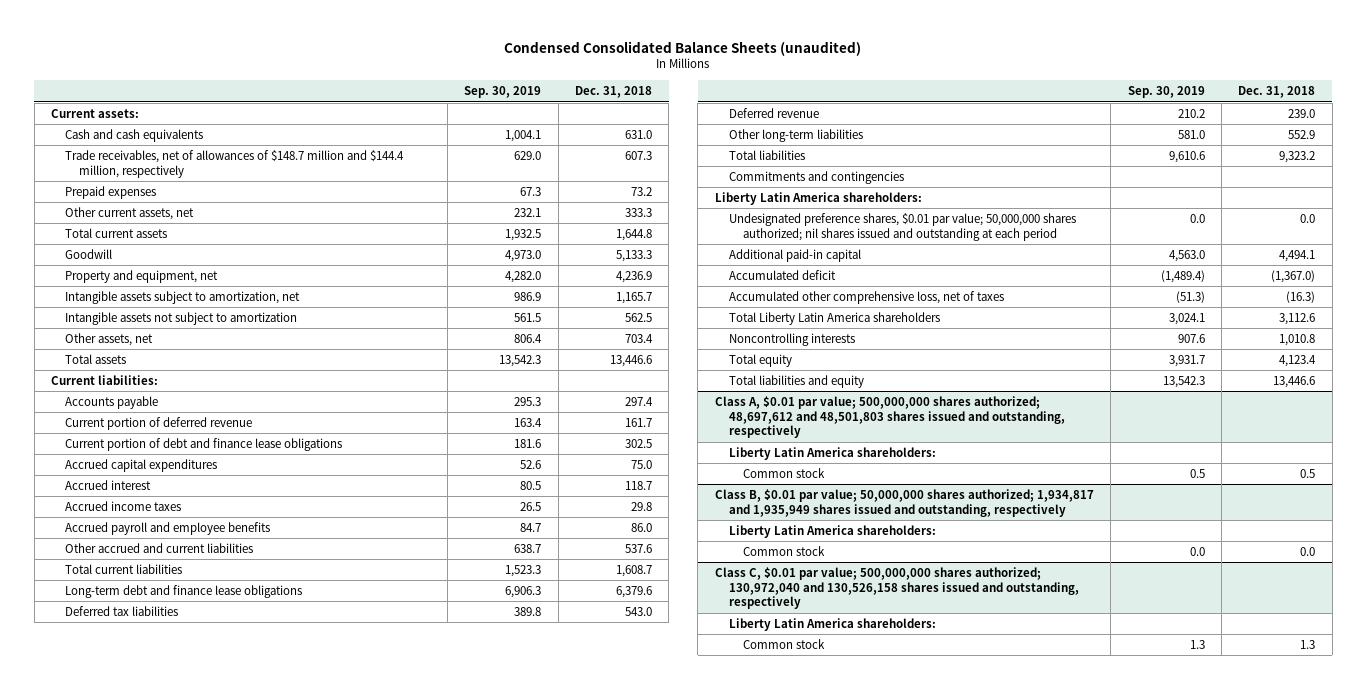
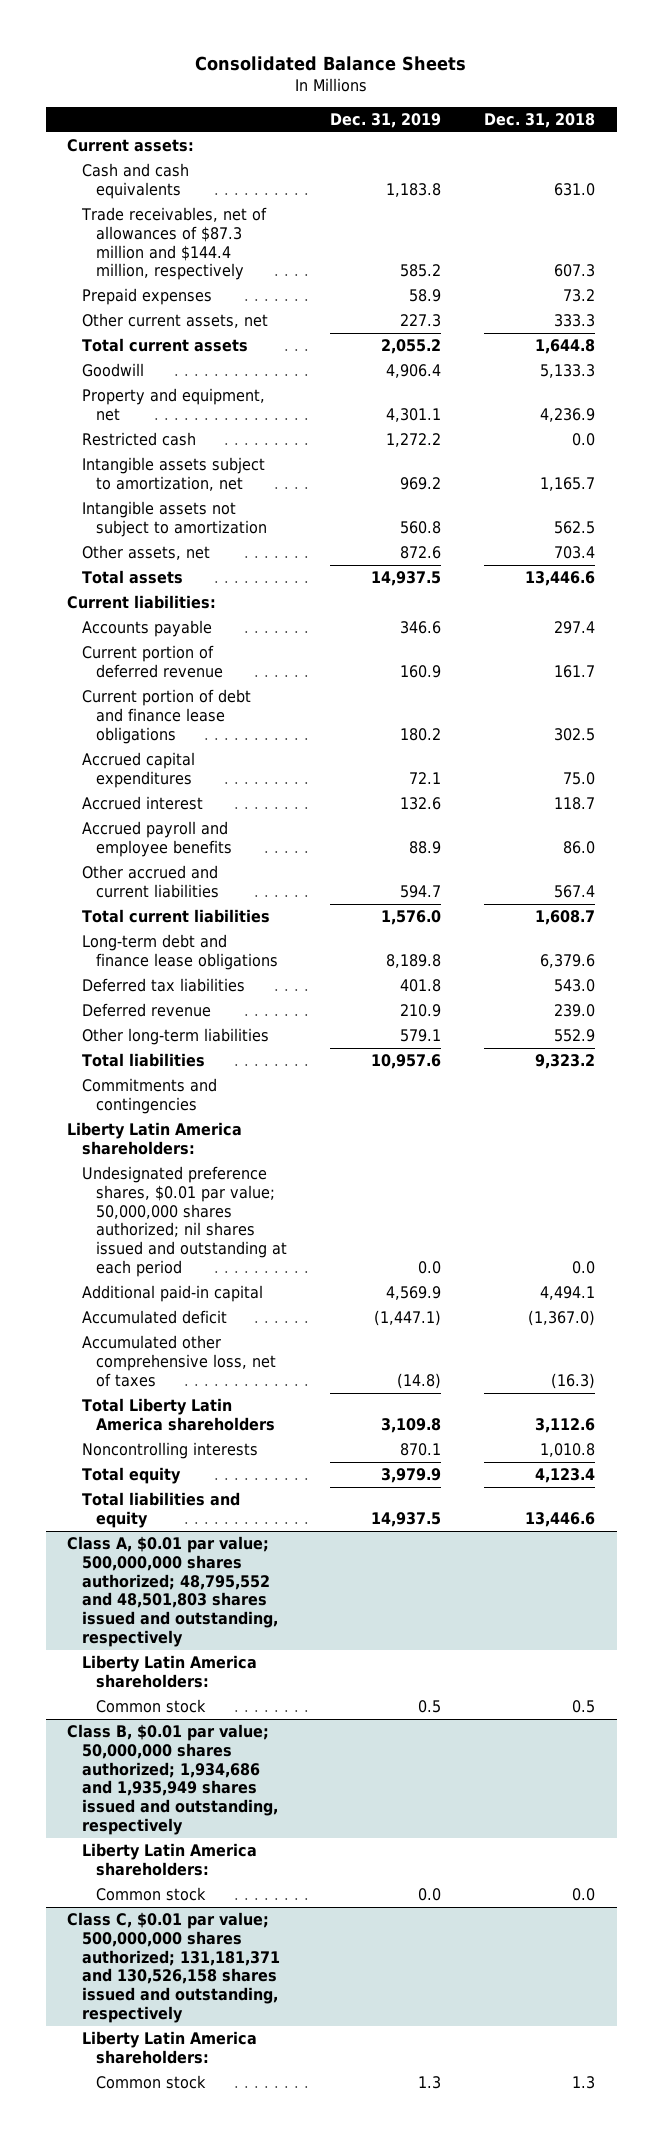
[504,40,862,56] Condensed Consolidated Balance Sheets (unaudited) -> [195,56,467,72] Consolidated Balance Sheets
[464,86,542,99] Sep. 30, 2019 -> none
none -> [330,112,442,128] Dec. 31, 2019
[65,150,405,178] Trade receivables, net of allowances of $148.7 million and $144.4 million, respectively -> [80,207,267,281] Trade receivables, net of allowances of $87.3 million and $144.4 million, respectively
none -> [81,432,196,447] Restricted cash
[65,501,182,512] Accrued income taxes -> none
[624,544,652,554] 537.6 -> [554,884,596,898] 567.4
[714,396,1065,439] Class A, $0.01 par value; 500,000,000 shares authorized; 48,697,612 and 48,501,803 shares issued and outstanding, respectively -> [67,1536,278,1647] Class A, $0.01 par value; 500,000,000 shares authorized; 48,795,552 and 48,501,803 shares issued and outstanding, respectively
[714,489,1094,517] Class B, $0.01 par value; 50,000,000 shares authorized; 1,934,817 and 1,935,949 shares issued and outstanding, respectively -> [67,1724,278,1835] Class B, $0.01 par value; 50,000,000 shares authorized; 1,934,686 and 1,935,949 shares issued and outstanding, respectively
[714,567,1079,610] Class C, $0.01 par value; 500,000,000 shares authorized; 130,972,040 and 130,526,158 shares issued and outstanding, respectively -> [67,1912,280,2023] Class C, $0.01 par value; 500,000,000 shares authorized; 131,181,371 and 130,526,158 shares issued and outstanding, respectively

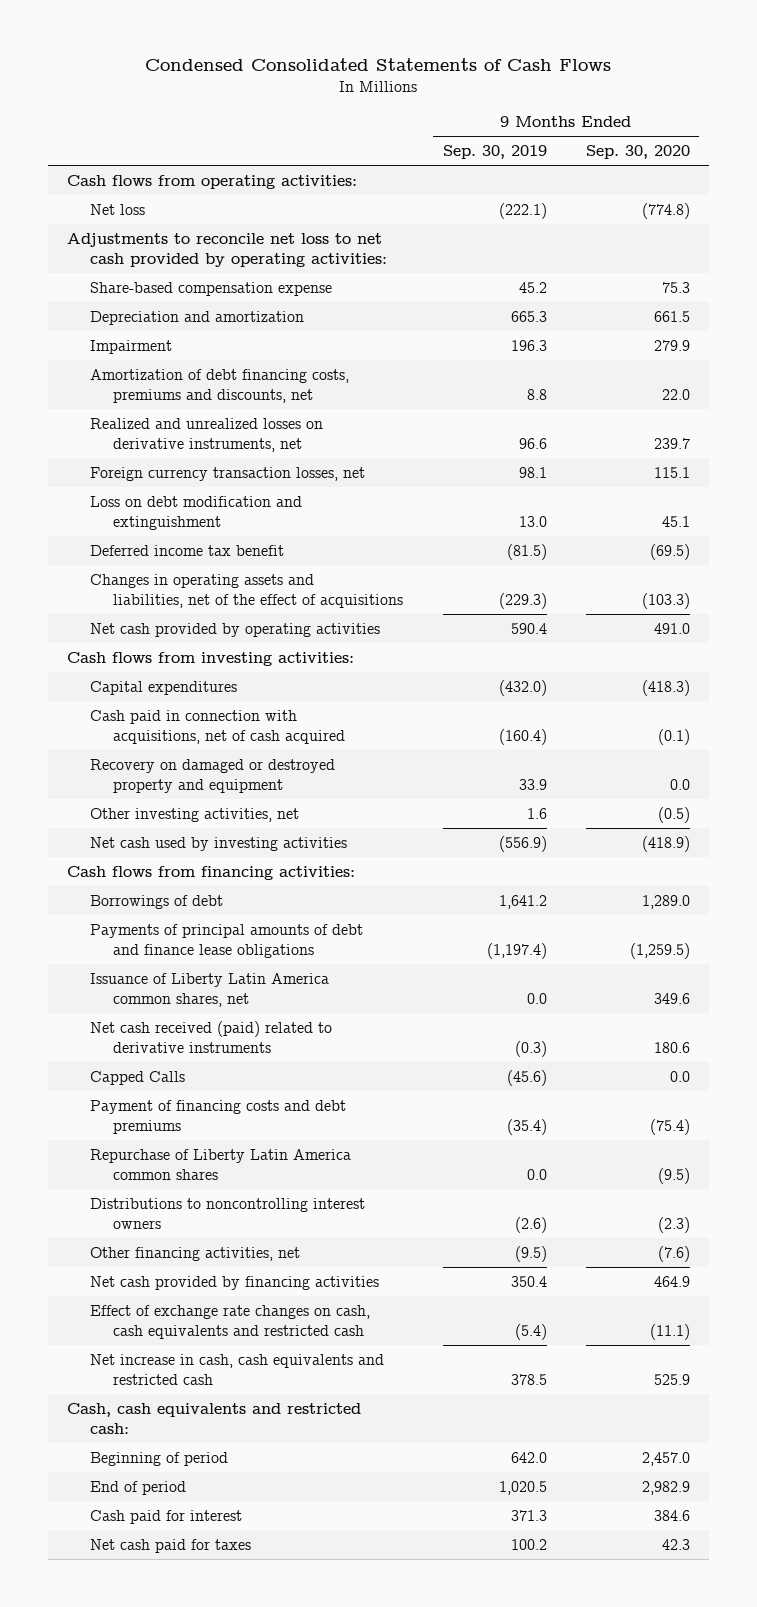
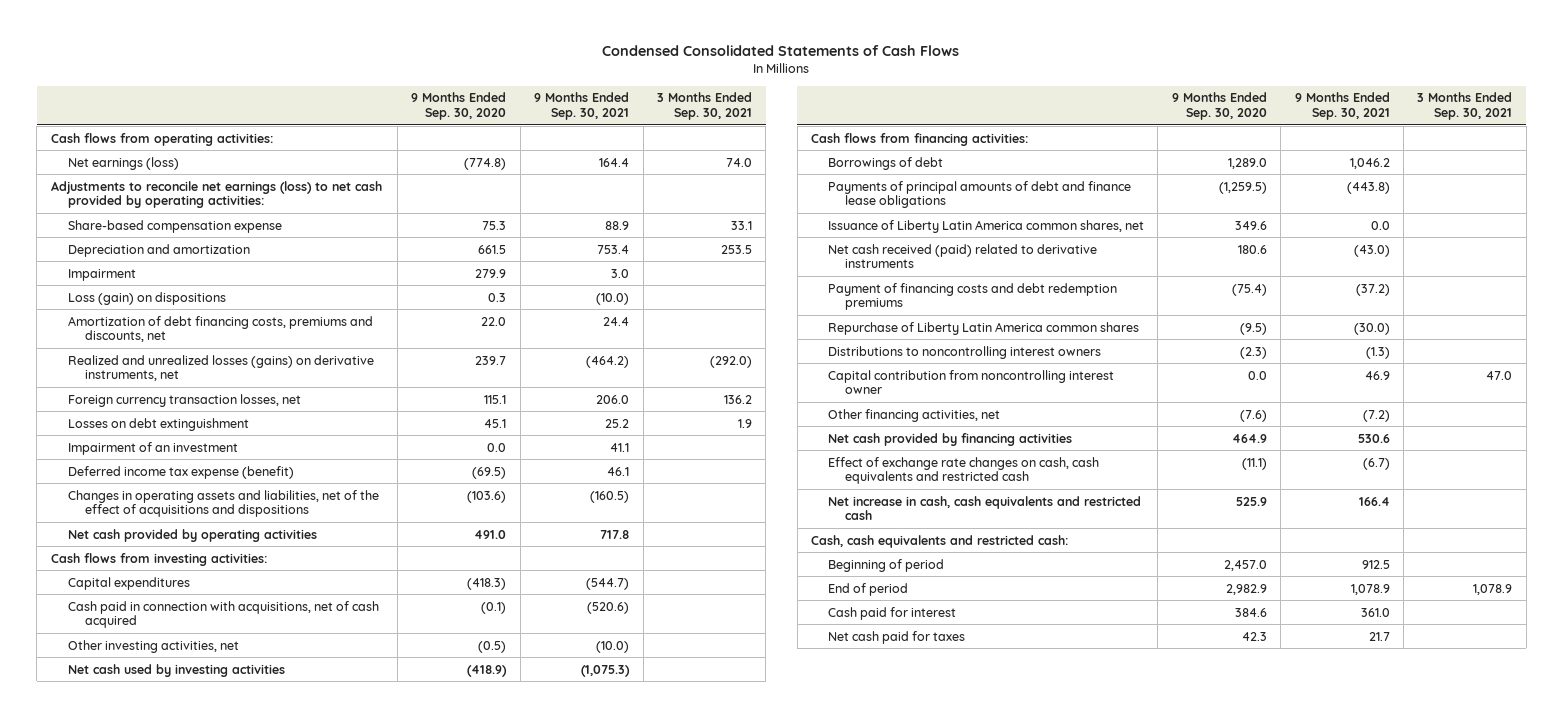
[442,145,547,160] Sep. 30, 2019 -> none
none -> [534,92,630,120] 9 Months Ended Sep. 30, 2021
none -> [656,92,752,120] 3 Months Ended Sep. 30, 2021
[90,203,146,215] Net loss -> [67,156,179,170] Net earnings (loss)
[67,232,388,267] Adjustments to reconcile net loss to net cash provided by operating activities: -> [50,180,382,209] Adjustments to reconcile net earnings (loss) to net cash provided by operating activities:
none -> [67,291,226,305] Loss (gain) on dispositions
[90,417,324,452] Realized and unrealized losses on derivative instruments, net -> [67,354,374,382] Realized and unrealized losses (gains) on derivative instruments, net
[90,495,303,530] Loss on debt modification and extinguishment -> [67,417,249,431] Losses on debt extinguishment
none -> [67,441,238,455] Impairment of an investment
[90,544,285,556] Deferred income tax benefit -> [67,465,294,479] Deferred income tax expense (benefit)
[90,573,404,608] Changes in operating assets and liabilities, net of the effect of acquisitions -> [67,489,379,518] Changes in operating assets and liabilities, net of the effect of acquisitions and dispositions
[641,592,690,609] (103.3) -> [467,490,507,503] (103.6)
[90,758,336,793] Recovery on damaged or destroyed property and equipment -> none
[90,1070,186,1085] Capped Calls -> none
[90,1099,347,1134] Payment of financing costs and debt premiums -> [828,282,1118,311] Payment of financing costs and debt redemption premiums
none -> [828,369,1115,395] Capital contribution from noncontrolling interest owner

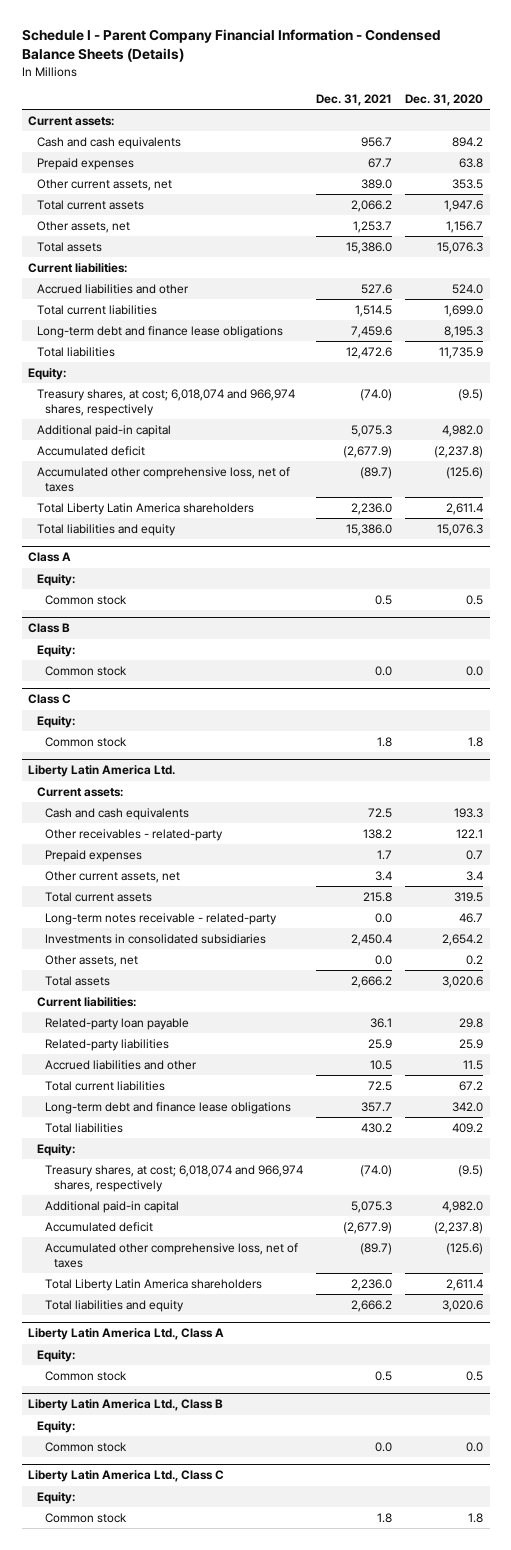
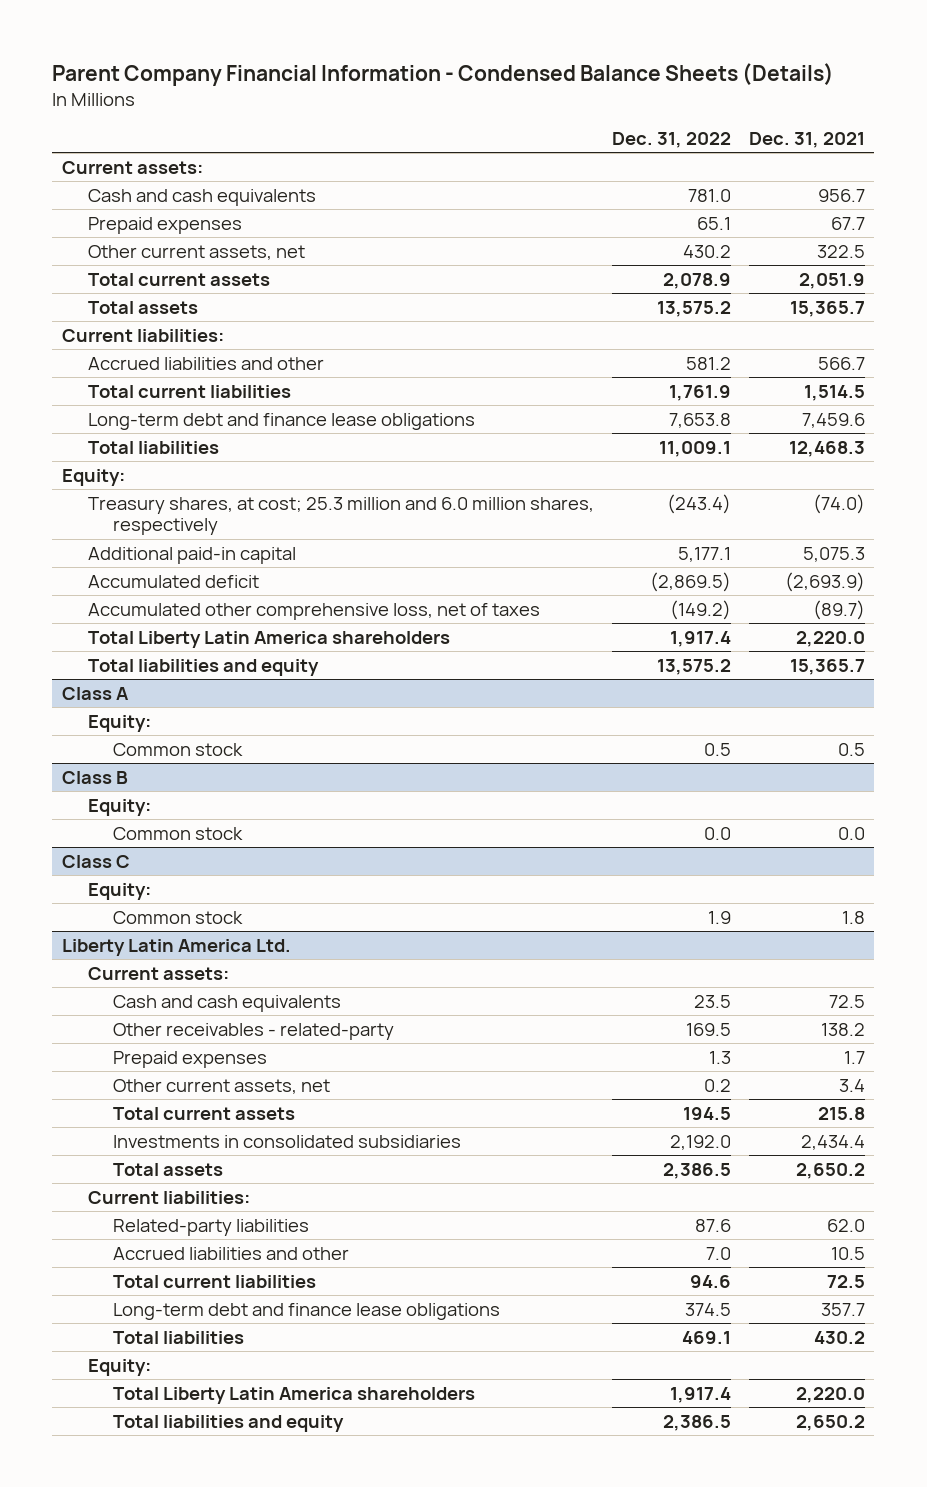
[21,29,441,63] Schedule I - Parent Company Financial Information - Condensed Balance Sheets (Details) -> [52,62,835,86] Parent Company Financial Information - Condensed Balance Sheets (Details)
[405,93,484,106] Dec. 31, 2020 -> none
none -> [611,131,731,148] Dec. 31, 2022
[36,220,130,233] Other assets, net -> none
[361,178,393,189] 389.0 -> [817,244,866,258] 322.5
[351,199,393,212] 2,066.2 -> [799,272,866,289] 2,051.9
[346,241,393,254] 15,386.0 -> [790,300,866,317] 15,365.7
[361,283,393,294] 527.6 -> [818,356,866,370] 566.7
[346,346,393,359] 12,472.6 -> [789,440,866,457] 12,468.3
[36,388,295,416] Treasury shares, at cost; 6,018,074 and 966,974 shares, respectively -> none
none -> [87,496,594,536] Treasury shares, at cost; 25.3 million and 6.0 million shares, respectively
[343,445,393,458] (2,677.9) -> [785,571,866,592] (2,693.9)
[351,502,393,515] 2,236.0 -> [796,630,866,647] 2,220.0
[346,523,393,536] 15,386.0 -> [790,658,866,675] 15,365.7
[45,912,278,925] Long-term notes receivable - related-party -> none
[45,954,139,967] Other assets, net -> none
[351,933,393,946] 2,450.4 -> [801,1134,866,1150] 2,434.4
[351,975,393,988] 2,666.2 -> [796,1162,866,1179] 2,650.2
[45,1017,190,1030] Related-party loan payable -> none
[368,1038,393,1049] 25.9 -> [827,1218,866,1232] 62.0
[45,1164,304,1192] Treasury shares, at cost; 6,018,074 and 966,974 shares, respectively -> none
[45,1200,180,1213] Additional paid-in capital -> none
[45,1221,154,1232] Accumulated deficit -> none
[45,1242,299,1268] Accumulated other comprehensive loss, net of taxes -> none
[28,1328,225,1341] Liberty Latin America Ltd., Class A -> none
[36,1349,75,1362] Equity: -> none
[45,1370,128,1381] Common stock -> none
[28,1399,224,1412] Liberty Latin America Ltd., Class B -> none
[36,1420,75,1433] Equity: -> none
[45,1441,128,1452] Common stock -> none
[28,1470,225,1483] Liberty Latin America Ltd., Class C -> none
[36,1491,75,1504] Equity: -> none
[45,1512,128,1523] Common stock -> none
[351,1278,393,1291] 2,236.0 -> [796,1386,866,1403] 2,220.0
[351,1299,393,1312] 2,666.2 -> [796,1414,866,1431] 2,650.2

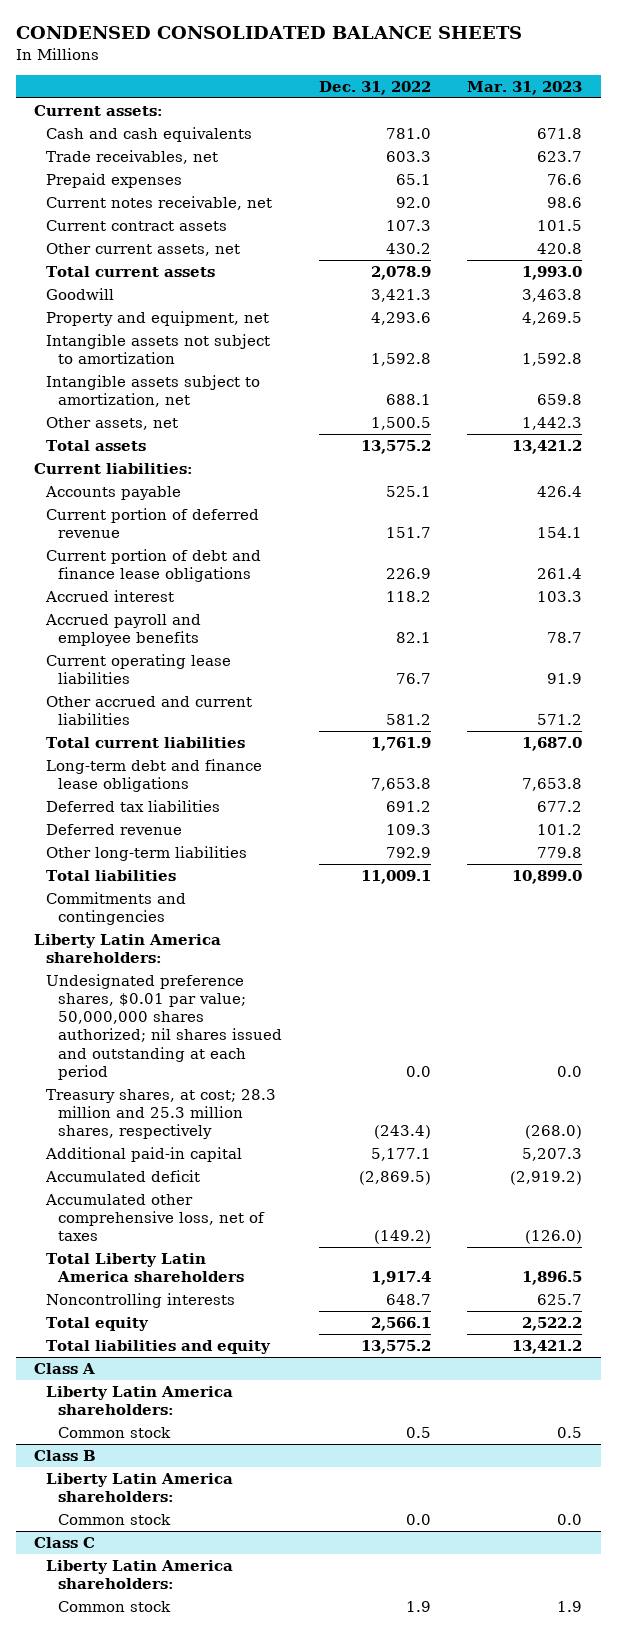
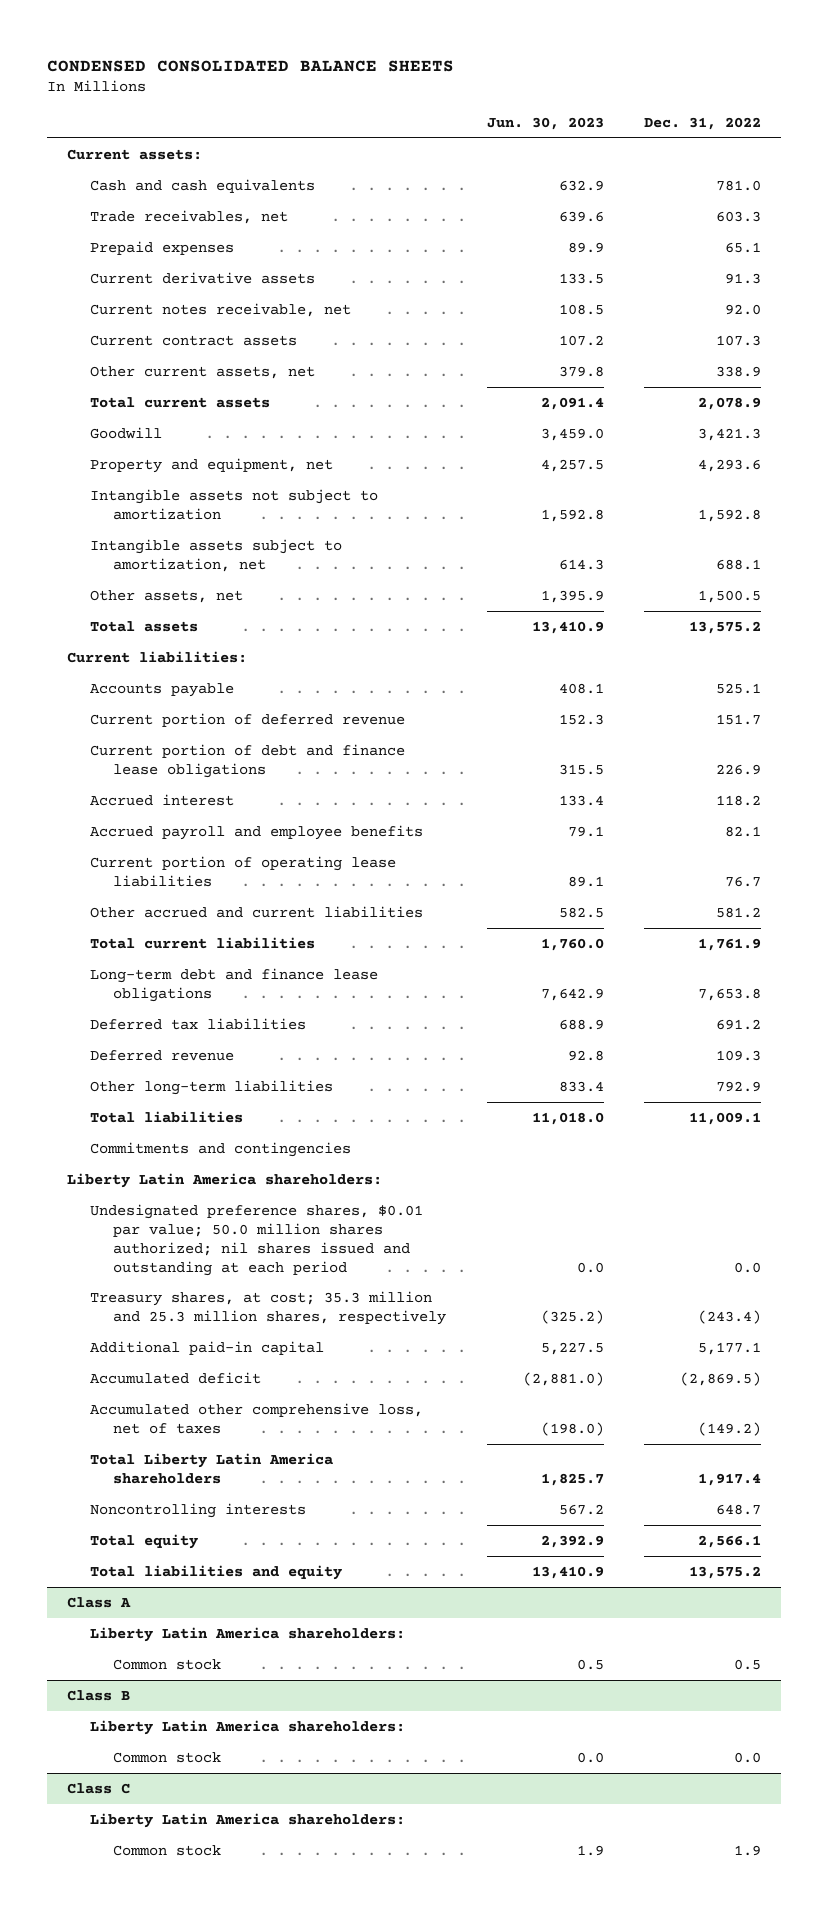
[467,80,583,95] Mar. 31, 2023 -> none
none -> [486,116,604,130] Jun. 30, 2023
none -> [90,271,316,284] Current derivative assets
[385,242,431,254] 430.2 -> [716,365,762,377] 338.9
[46,653,232,685] Current operating lease liabilities -> [90,855,397,887] Current portion of operating lease liabilities
[46,973,283,1080] Undesignated preference shares, $0.01 par value; 50,000,000 shares authorized; nil shares issued and outstanding at each period -> [90,1203,424,1276] Undesignated preference shares, $0.01 par value; 50.0 million shares authorized; nil shares issued and outstanding at each period
[46,1088,277,1140] Treasury shares, at cost; 28.3 million and 25.3 million shares, respectively -> [90,1290,447,1325] Treasury shares, at cost; 35.3 million and 25.3 million shares, respectively

